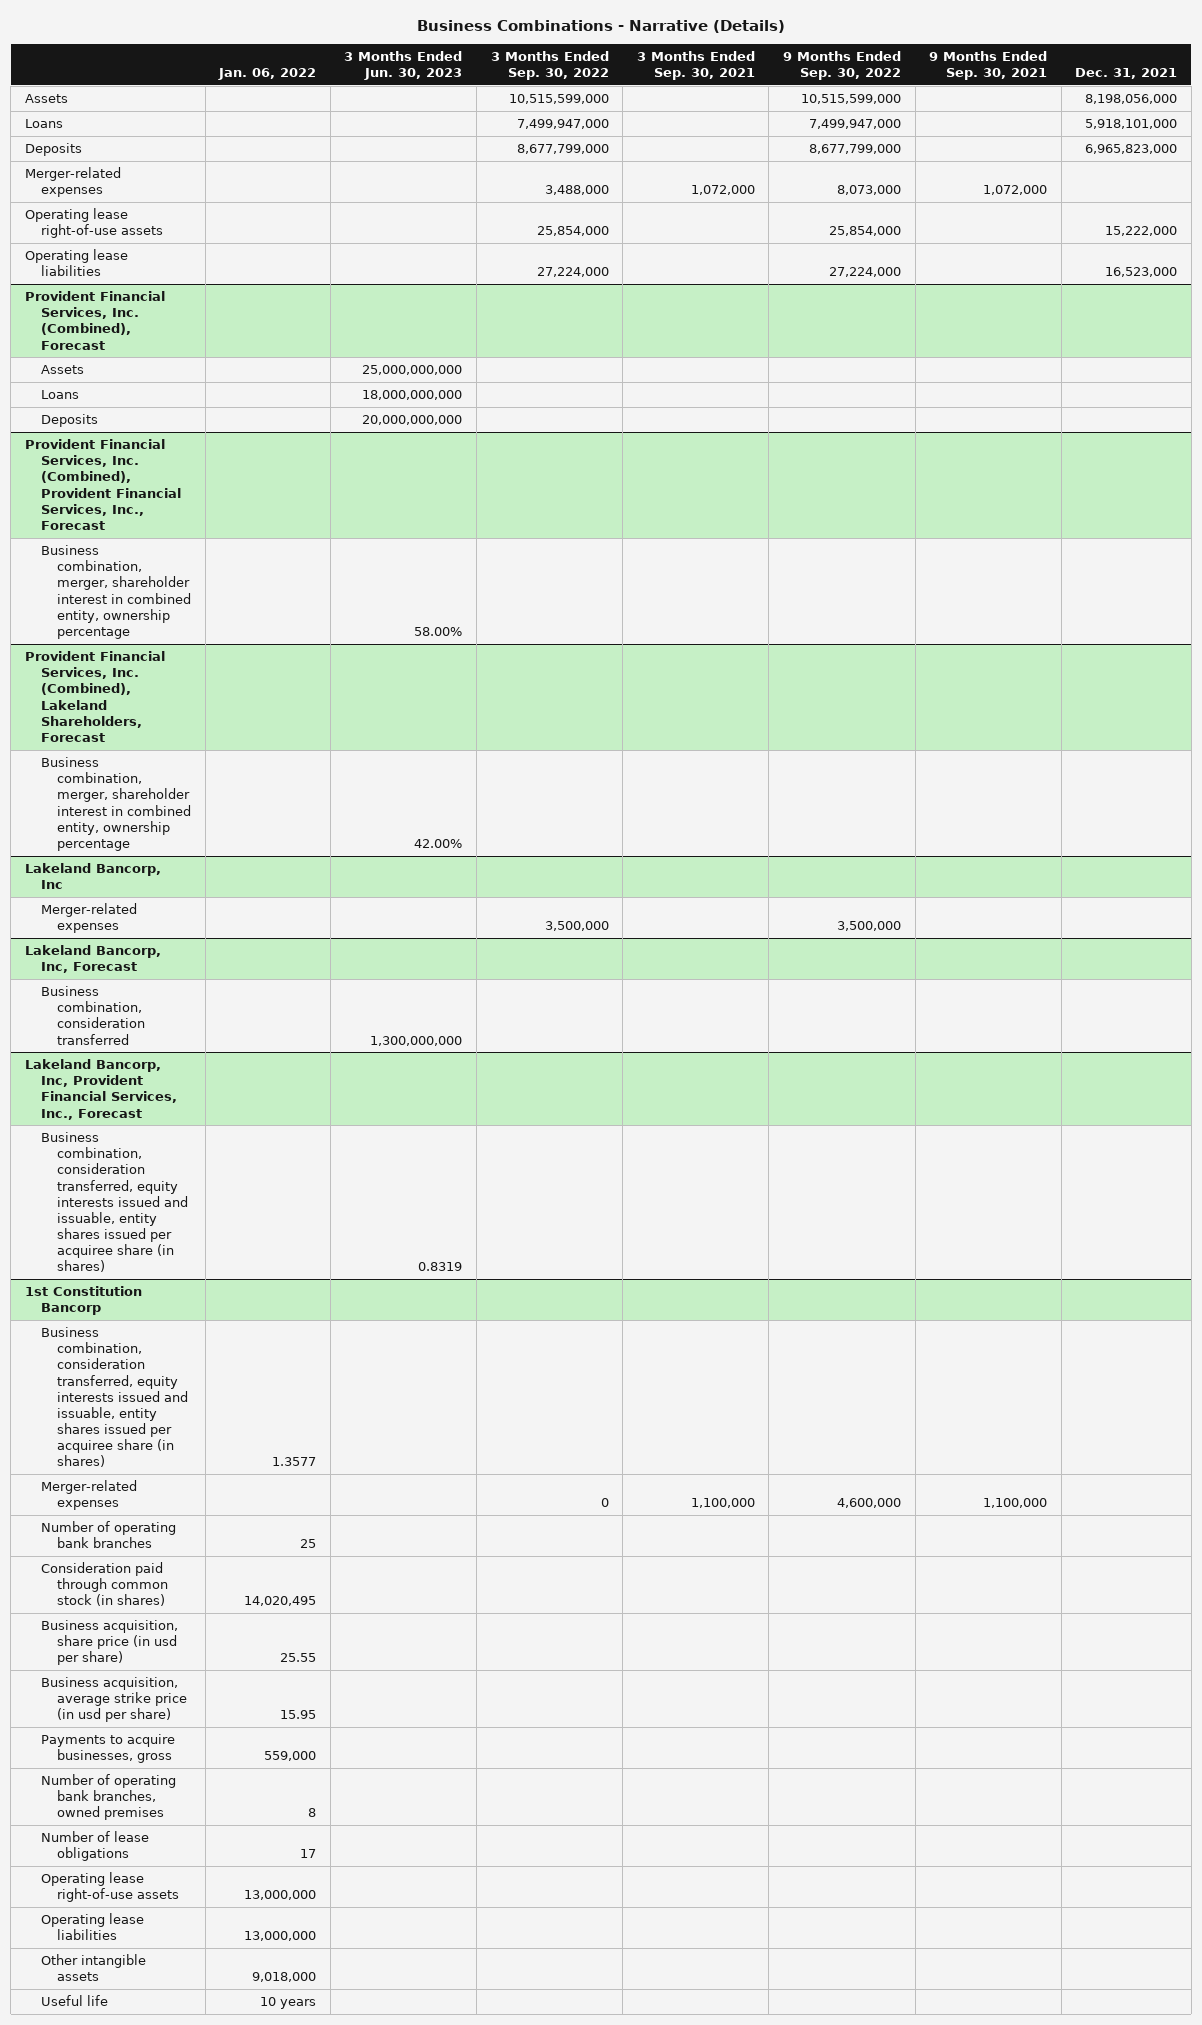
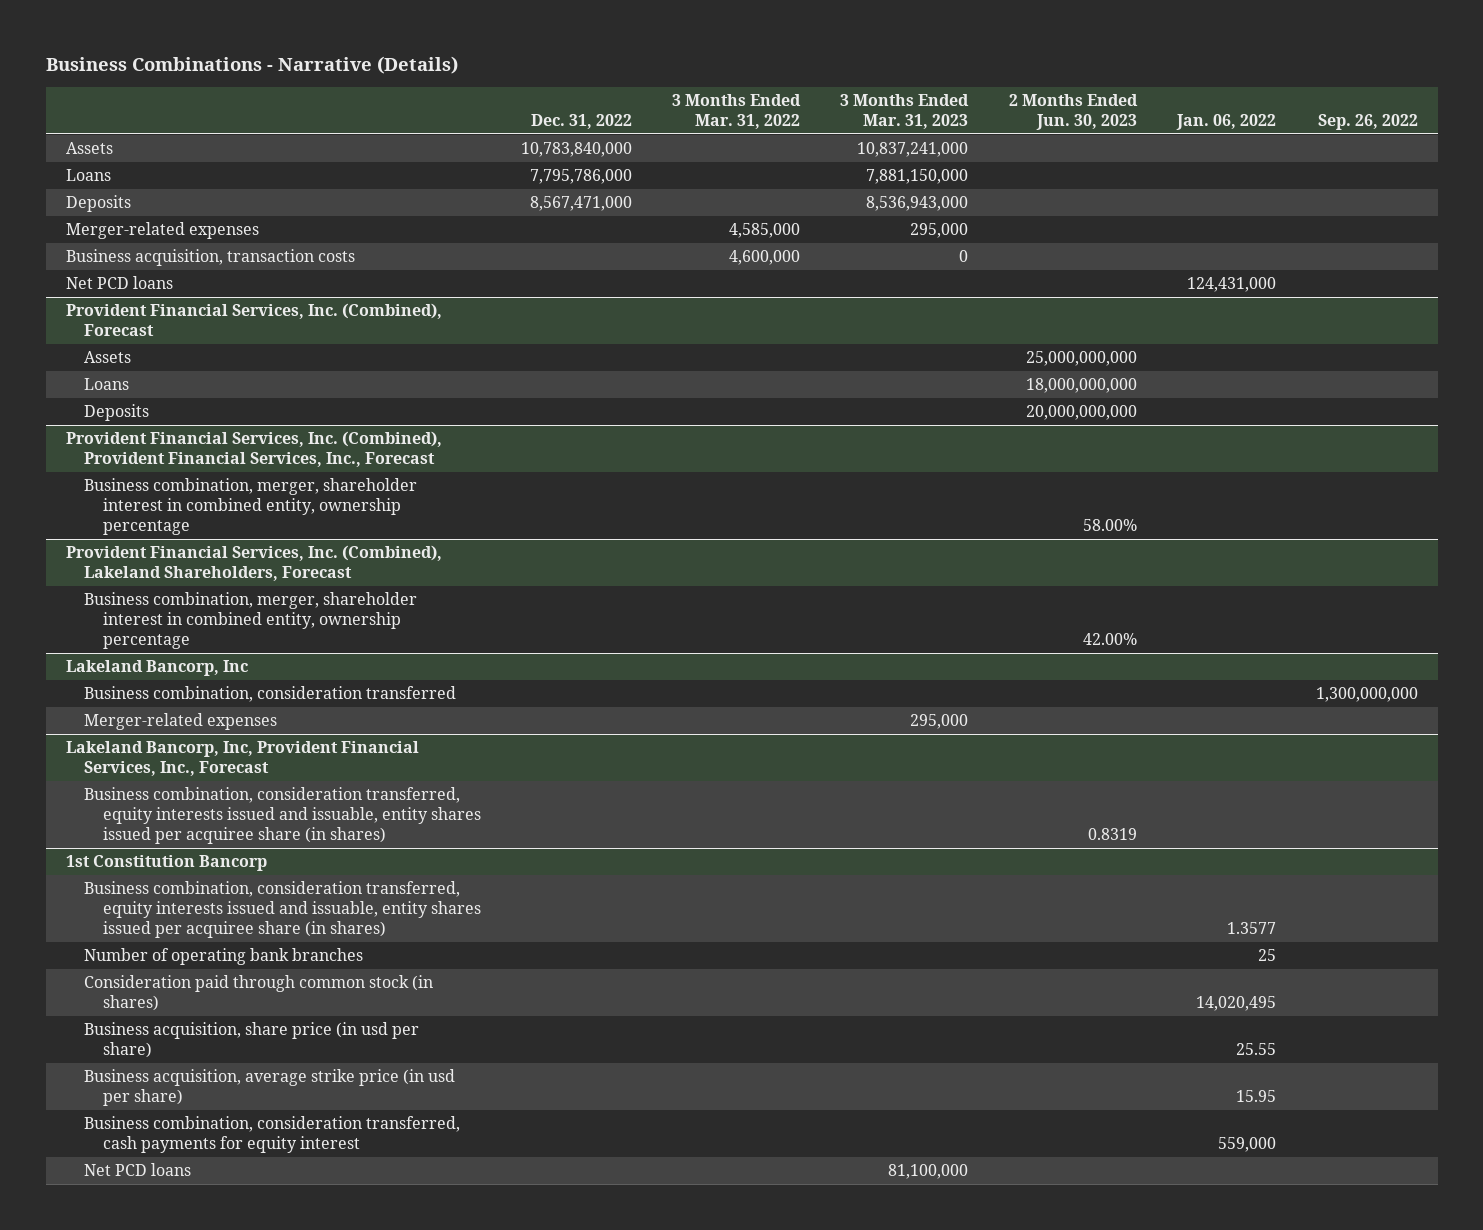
[344,50,463,81] 3 Months Ended Jun. 30, 2023 -> none
[490,50,609,81] 3 Months Ended Sep. 30, 2022 -> none
[636,50,755,81] 3 Months Ended Sep. 30, 2021 -> none
[782,50,901,81] 9 Months Ended Sep. 30, 2022 -> none
[929,50,1048,81] 9 Months Ended Sep. 30, 2021 -> none
[1075,68,1178,80] Dec. 31, 2021 -> none
none -> [531,113,633,129] Dec. 31, 2022
none -> [672,94,802,129] 3 Months Ended Mar. 31, 2022
none -> [840,94,970,129] 3 Months Ended Mar. 31, 2023
none -> [1008,94,1138,130] 2 Months Ended Jun. 30, 2023
none -> [1317,113,1418,130] Sep. 26, 2022
[24,208,164,239] Operating lease right-of-use assets -> none
[24,249,128,277] Operating lease liabilities -> none
none -> [65,249,355,267] Business acquisition, transaction costs
none -> [65,276,173,290] Net PCD loans
none -> [84,686,457,703] Business combination, consideration transferred
[24,945,161,974] Lakeland Bancorp, Inc, Forecast -> none
[41,986,146,1045] Business combination, consideration transferred -> none
[41,1480,138,1511] Merger-related expenses -> none
[41,1774,177,1821] Number of operating bank branches, owned premises -> none
[41,1831,150,1862] Number of lease obligations -> none
[41,1872,180,1903] Operating lease right-of-use assets -> none
[41,1913,145,1941] Operating lease liabilities -> none
[41,1954,147,1982] Other intangible assets -> none
[41,1995,109,2007] Useful life -> none
[41,1734,176,1764] Payments to acquire businesses, gross -> [84,1116,461,1154] Business combination, consideration transferred, cash payments for equity interest
none -> [84,1163,192,1177] Net PCD loans

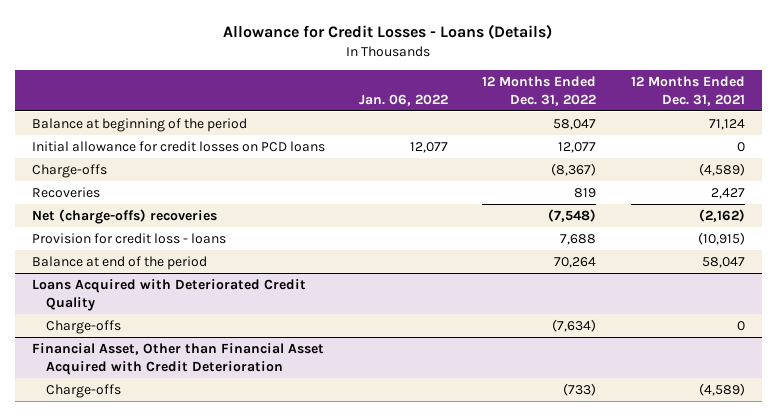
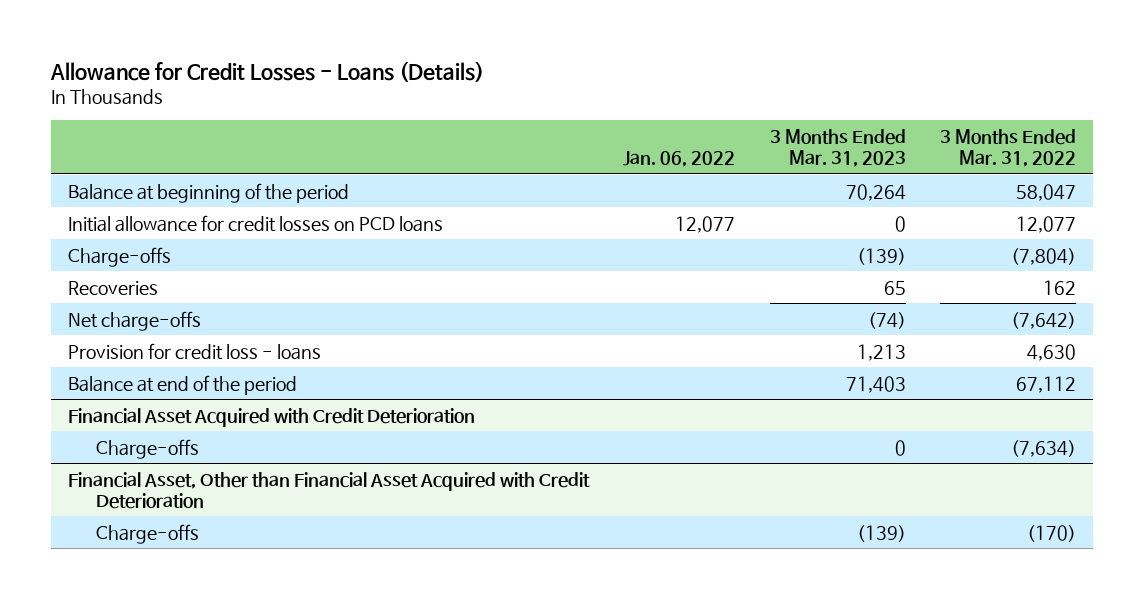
[482,75,597,106] 12 Months Ended Dec. 31, 2022 -> none
[630,75,745,106] 12 Months Ended Dec. 31, 2021 -> none
none -> [769,128,906,167] 3 Months Ended Mar. 31, 2023
none -> [939,128,1076,167] 3 Months Ended Mar. 31, 2022
[31,209,217,225] Net (charge-offs) recoveries -> [68,310,202,331] Net charge-offs
[31,279,306,312] Loans Acquired with Deteriorated Credit Quality -> [68,407,476,427] Financial Asset Acquired with Credit Deterioration

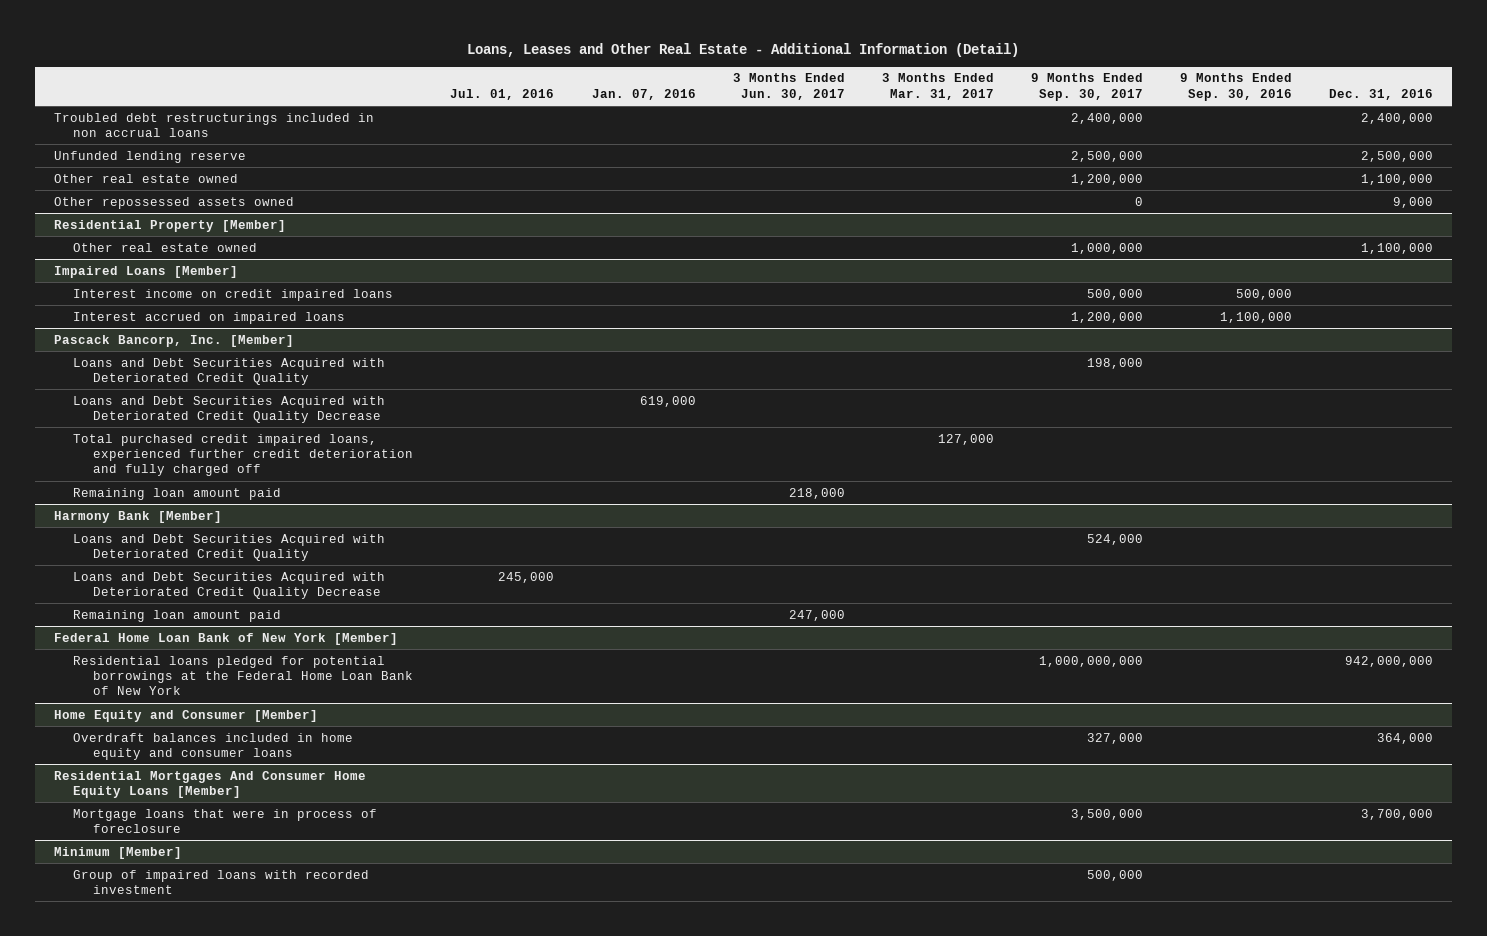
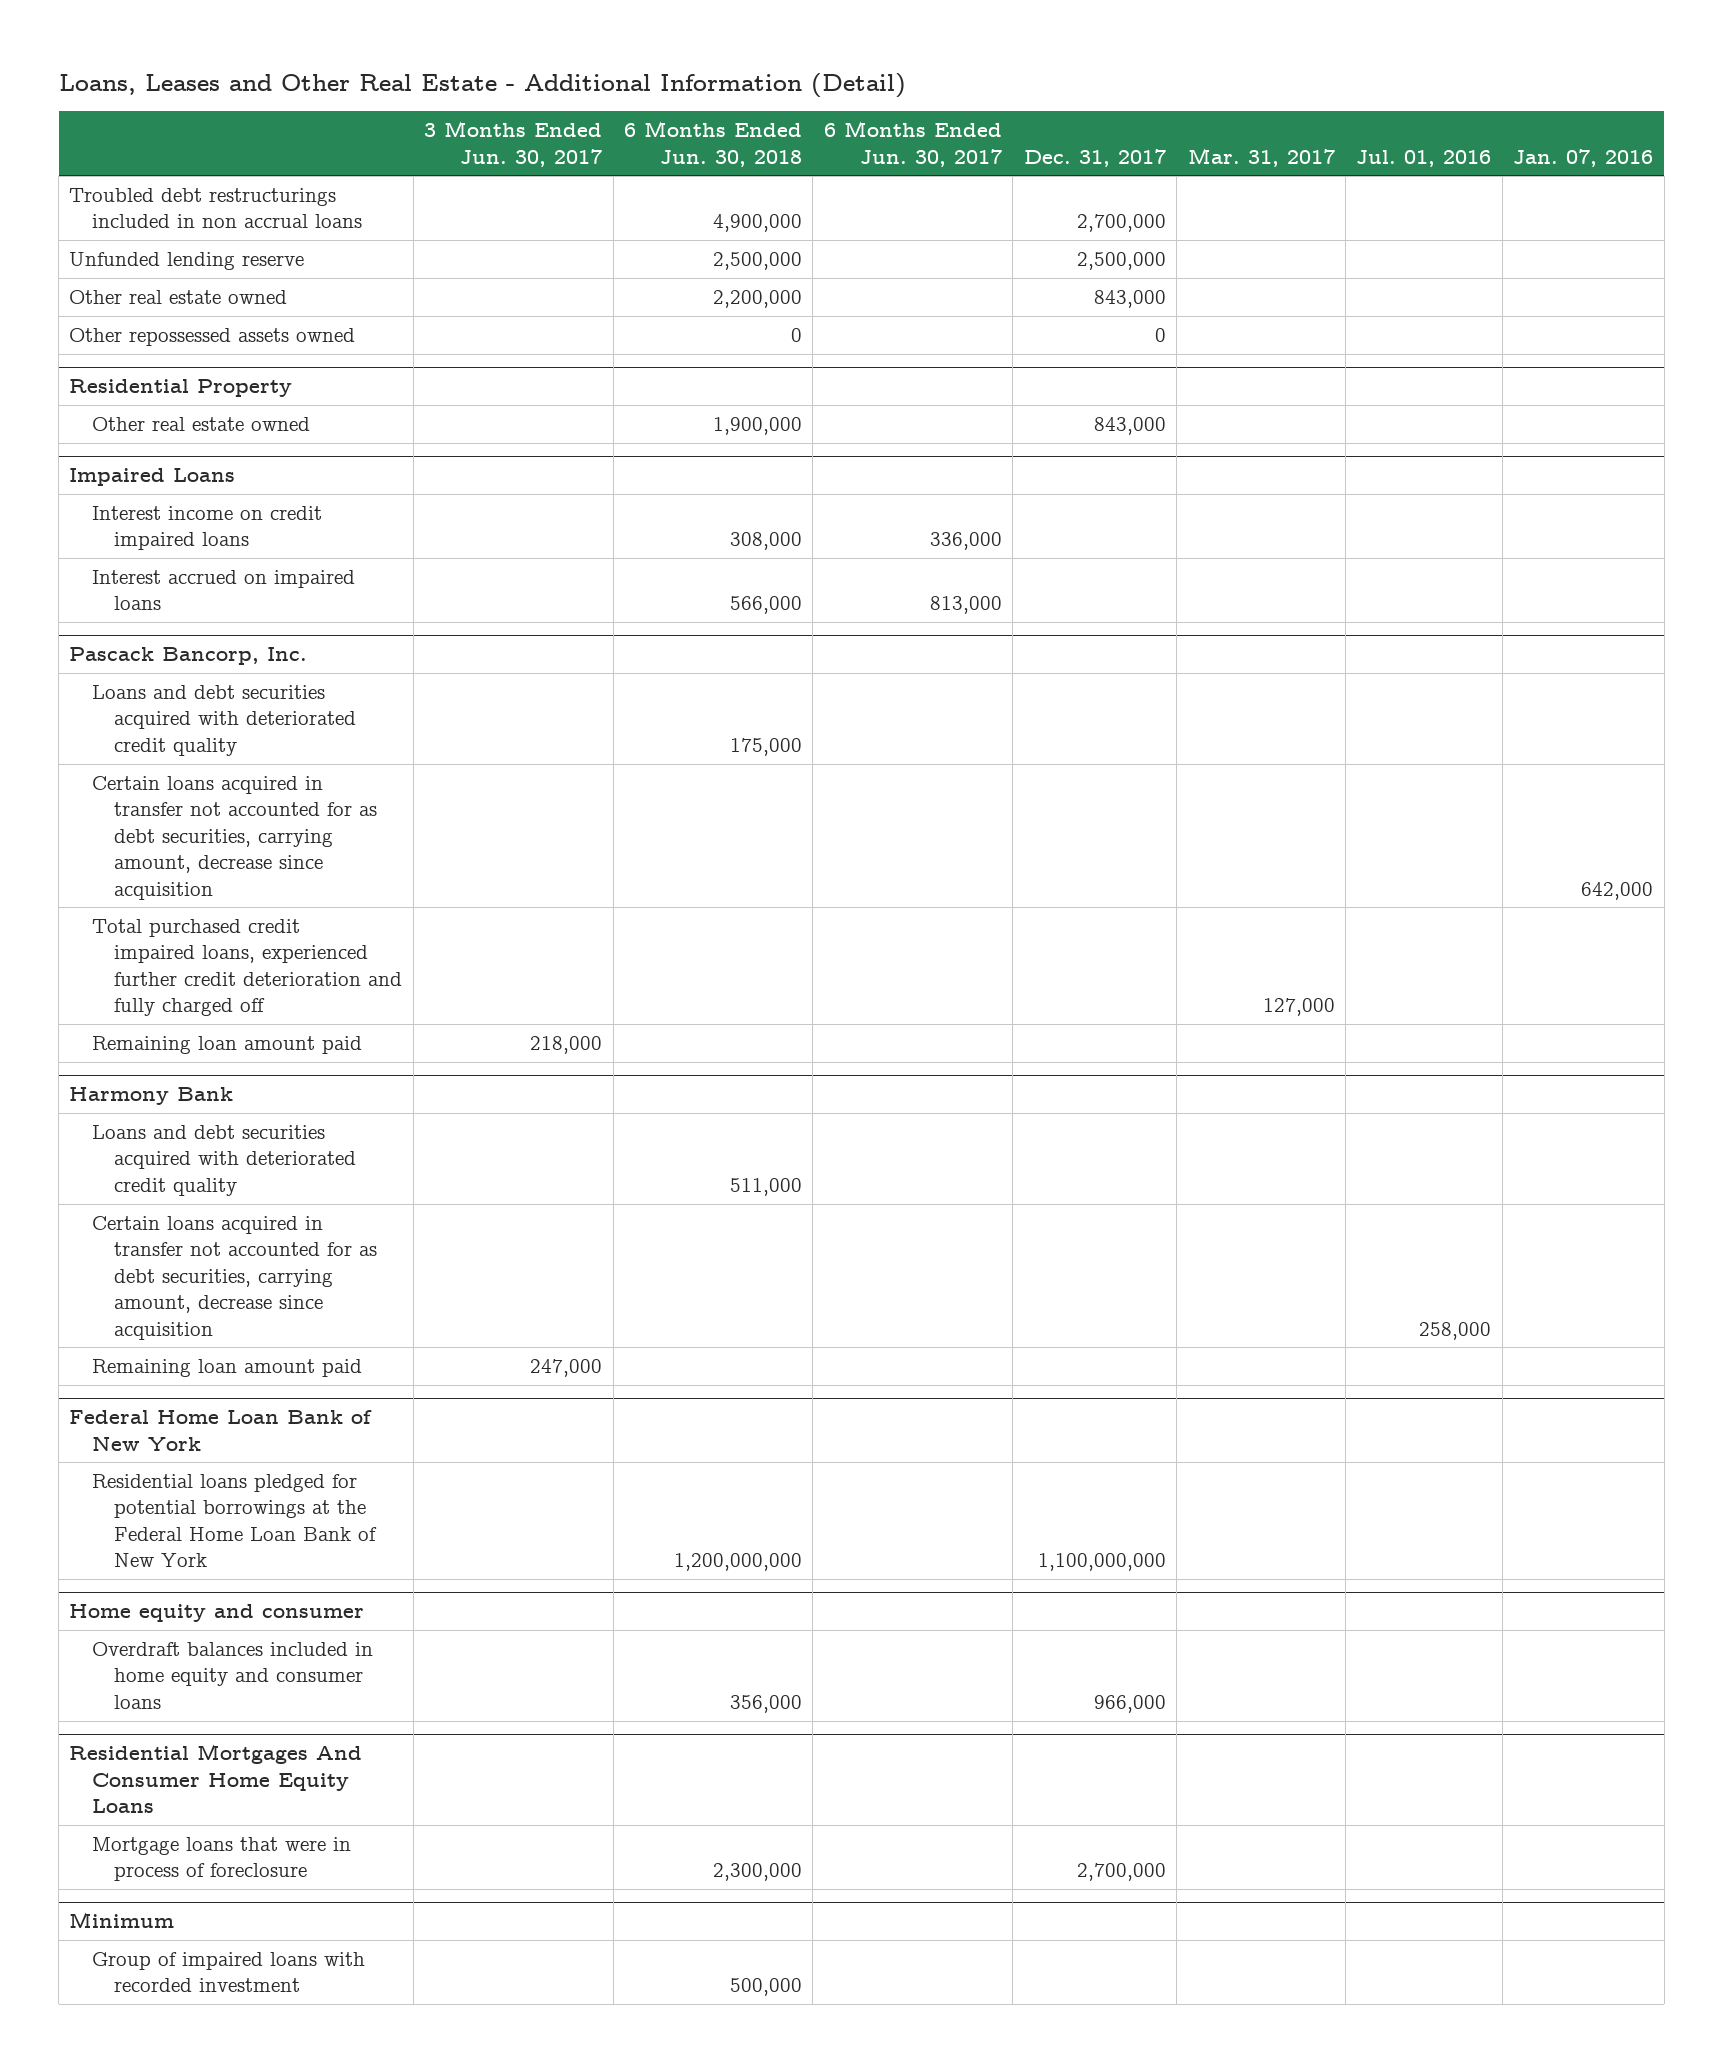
[881,73,994,100] 3 Months Ended Mar. 31, 2017 -> none
[1031,73,1144,101] 9 Months Ended Sep. 30, 2017 -> none
[1180,73,1293,101] 9 Months Ended Sep. 30, 2016 -> none
[1329,88,1434,100] Dec. 31, 2016 -> none
none -> [624,121,803,167] 6 Months Ended Jun. 30, 2018
none -> [823,121,1002,167] 6 Months Ended Jun. 30, 2017
none -> [1023,148,1166,167] Dec. 31, 2017
none -> [1187,147,1335,167] Mar. 31, 2017
[53,219,286,232] Residential Property [Member] -> [69,379,293,398] Residential Property
[53,265,238,278] Impaired Loans [Member] -> [69,468,236,487] Impaired Loans
[73,395,386,423] Loans and Debt Securities Acquired with Deteriorated Credit Quality Decrease -> none
[53,334,294,347] Pascack Bancorp, Inc. [Member] -> [69,647,308,666] Pascack Bancorp, Inc.
[73,357,386,385] Loans and Debt Securities Acquired with Deteriorated Credit Quality -> [91,684,357,756] Loans and debt securities acquired with deteriorated credit quality
none -> [91,775,378,900] Certain loans acquired in transfer not accounted for as debt securities, carrying amount, decrease since acquisition
[73,571,386,599] Loans and Debt Securities Acquired with Deteriorated Credit Quality Decrease -> none
[53,510,222,523] Harmony Bank [Member] -> [69,1087,234,1106] Harmony Bank
[73,533,386,561] Loans and Debt Securities Acquired with Deteriorated Credit Quality -> [91,1124,357,1196] Loans and debt securities acquired with deteriorated credit quality
none -> [91,1215,378,1340] Certain loans acquired in transfer not accounted for as debt securities, carrying amount, decrease since acquisition
[53,632,398,645] Federal Home Loan Bank of New York [Member] -> [69,1410,373,1451] Federal Home Loan Bank of New York
[53,709,318,722] Home Equity and Consumer [Member] -> [69,1604,365,1623] Home equity and consumer
[53,770,366,798] Residential Mortgages And Consumer Home Equity Loans [Member] -> [69,1744,363,1814] Residential Mortgages And Consumer Home Equity Loans
[53,846,182,859] Minimum [Member] -> [69,1912,175,1929] Minimum

